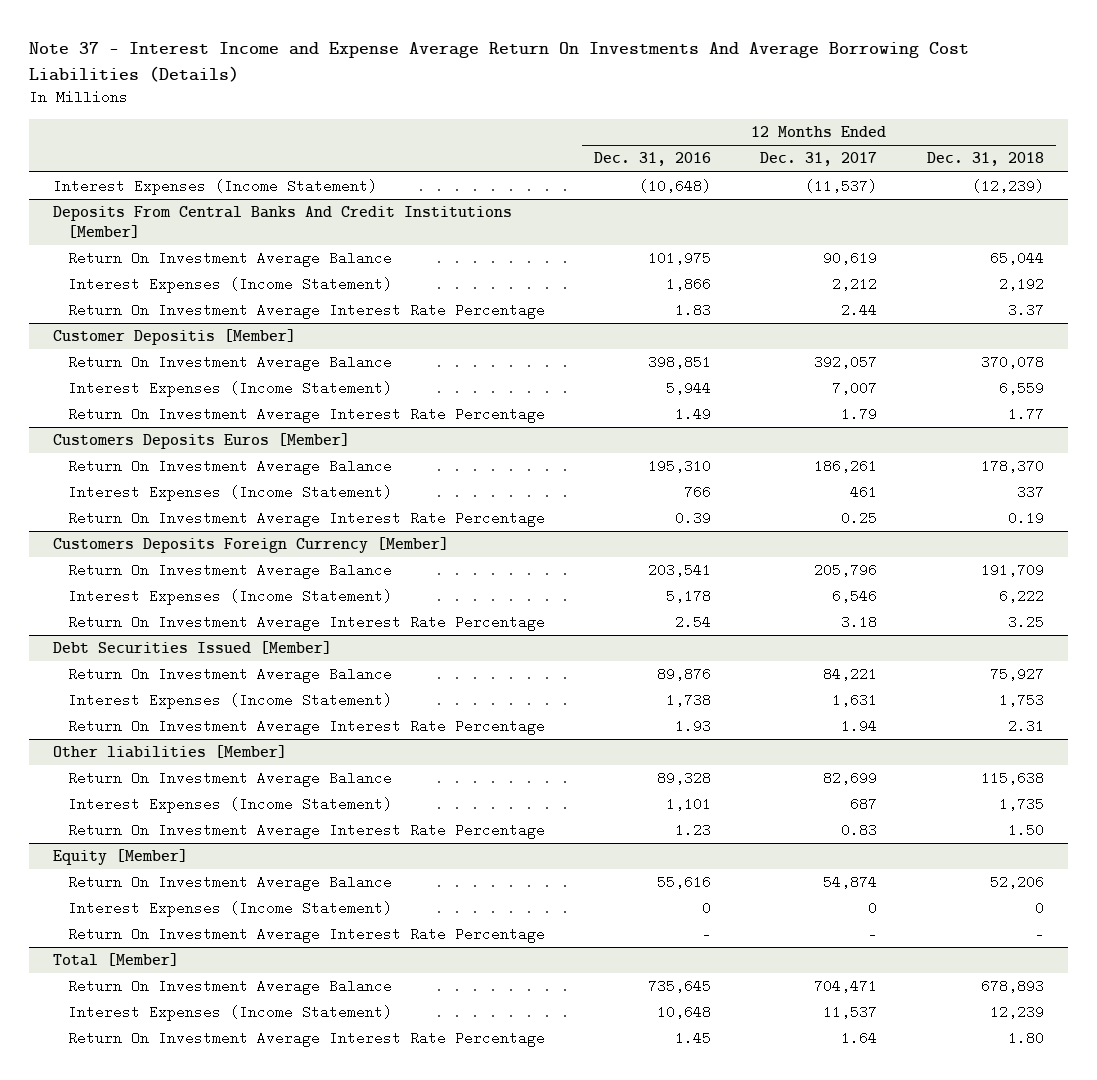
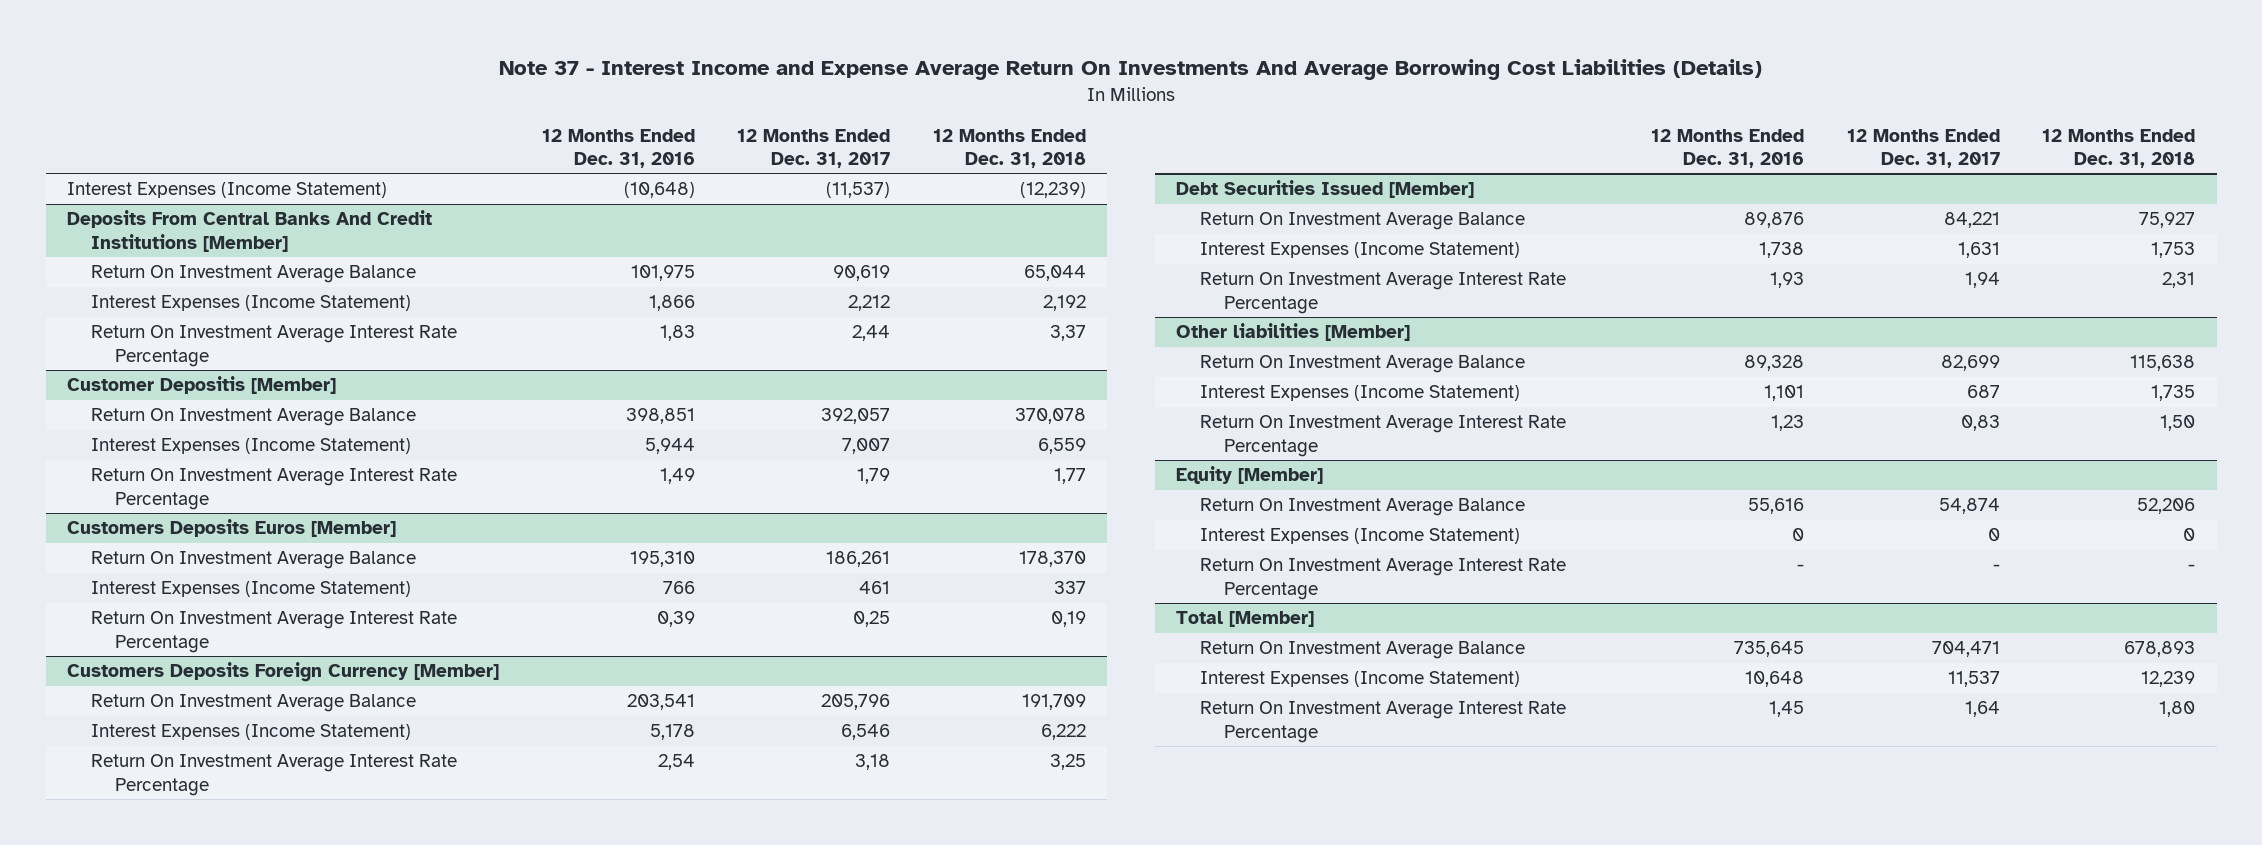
[675,303,712,318] 1.83 -> [659,325,695,342] 1,83
[841,303,878,318] 2.44 -> [852,325,891,342] 2,44
[1007,303,1044,318] 3.37 -> [1049,325,1086,342] 3,37
[675,407,712,422] 1.49 -> [659,468,695,485] 1,49
[841,407,878,422] 1.79 -> [857,468,891,485] 1,79
[1007,407,1044,422] 1.77 -> [1053,468,1086,485] 1,77
[675,511,712,526] 0.39 -> [656,611,695,628] 0,39
[841,511,878,526] 0.25 -> [853,611,891,628] 0,25
[1007,511,1044,526] 0.19 -> [1050,611,1086,628] 0,19
[675,615,712,630] 2.54 -> [657,754,695,771] 2,54
[841,615,878,630] 3.18 -> [855,754,891,771] 3,18
[1007,615,1044,630] 3.25 -> [1049,754,1086,771] 3,25
[675,719,712,734] 1.93 -> [1770,272,1805,289] 1,93
[841,719,878,734] 1.94 -> [1964,272,2000,289] 1,94
[1007,719,1044,734] 2.31 -> [2162,272,2196,289] 2,31
[675,823,712,838] 1.23 -> [1771,415,1805,432] 1,23
[841,823,878,838] 0.83 -> [1960,415,2000,432] 0,83
[1007,823,1044,838] 1.50 -> [2160,415,2196,432] 1,50
[675,1031,712,1046] 1.45 -> [1769,701,1805,718] 1,45
[841,1031,878,1046] 1.64 -> [1964,701,2000,718] 1,64
[1007,1031,1044,1046] 1.80 -> [2159,701,2196,718] 1,80

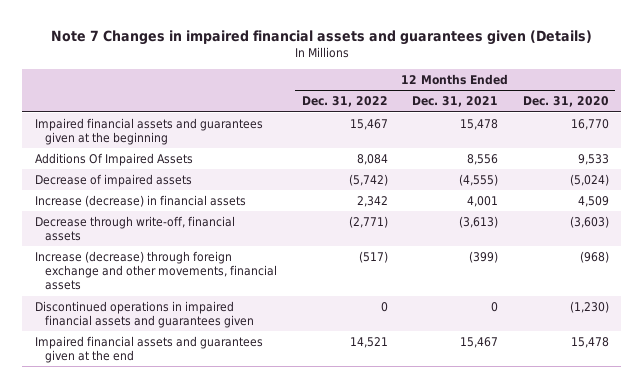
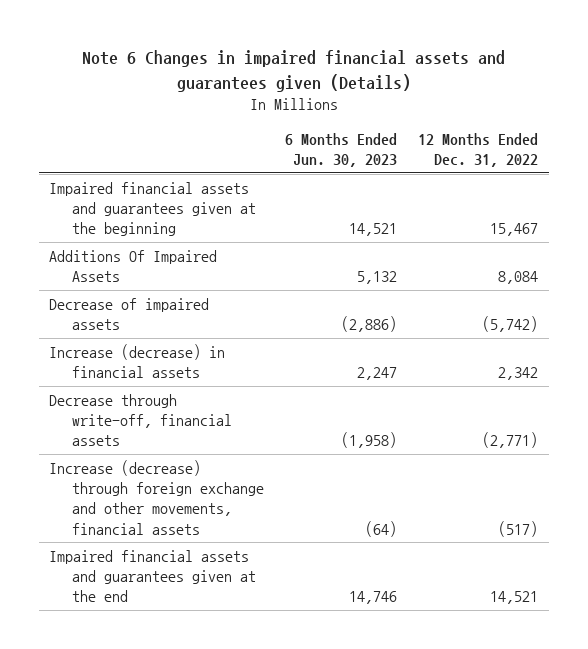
[50,29,592,45] Note 7 Changes in impaired financial assets and guarantees given (Details) -> [81,50,505,92] Note 6 Changes in impaired financial assets and guarantees given (Details)
[412,96,499,108] Dec. 31, 2021 -> none
[522,96,609,108] Dec. 31, 2020 -> none
none -> [285,132,398,167] 6 Months Ended Jun. 30, 2023
[34,301,254,329] Discontinued operations in impaired financial assets and guarantees given -> none

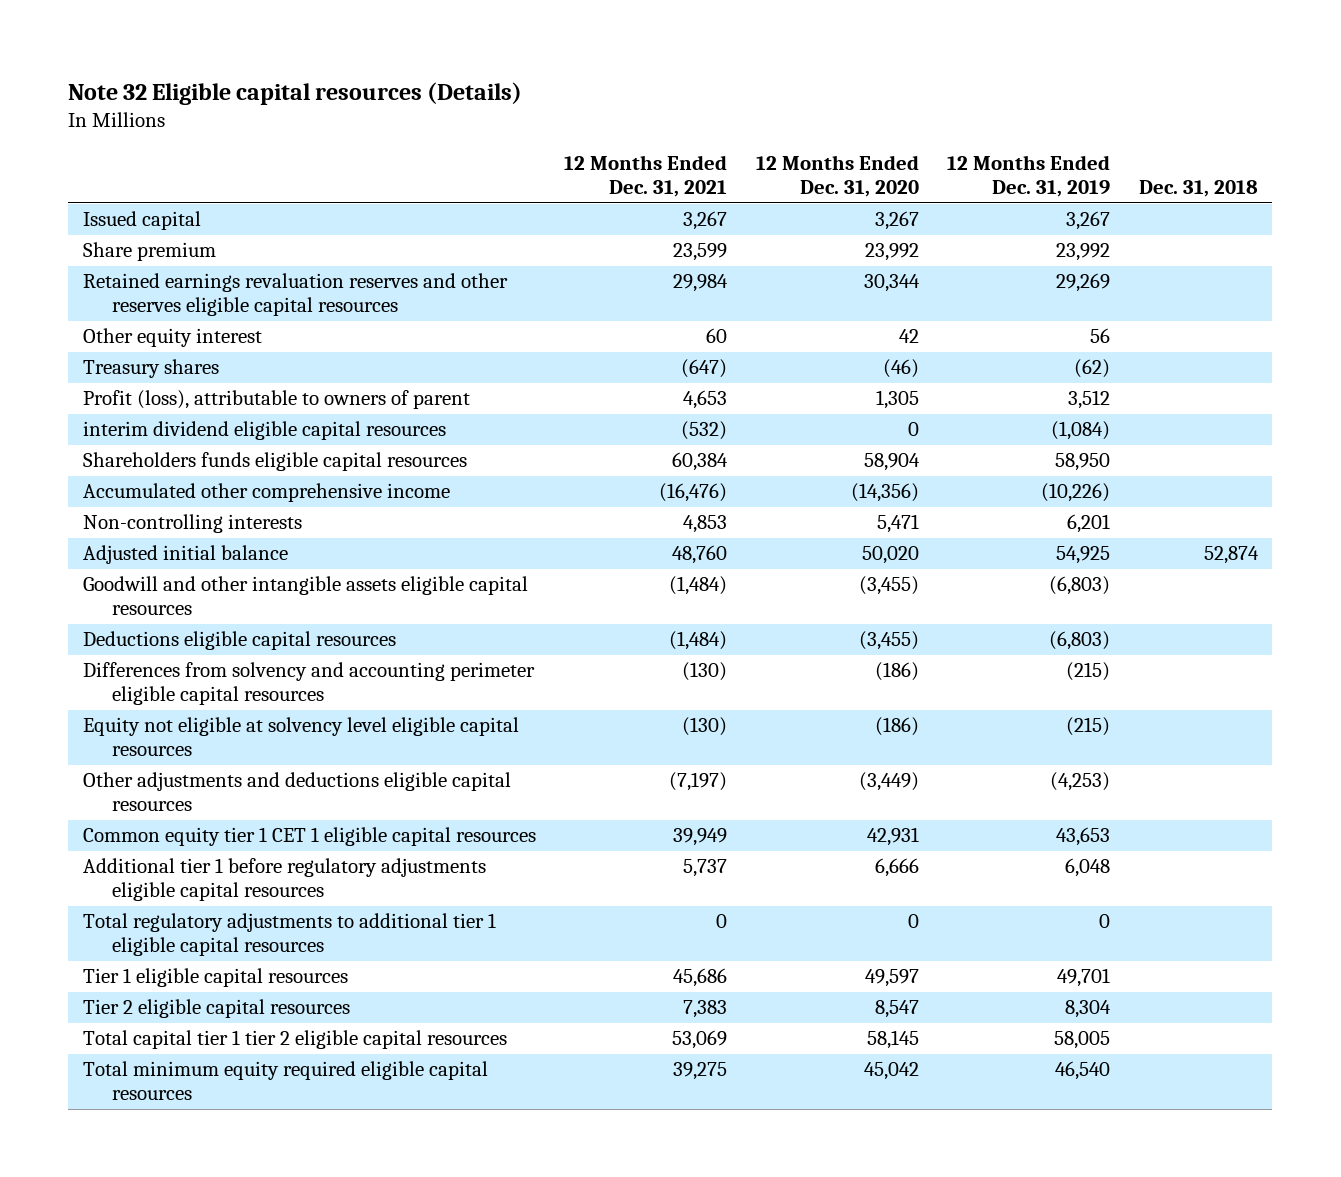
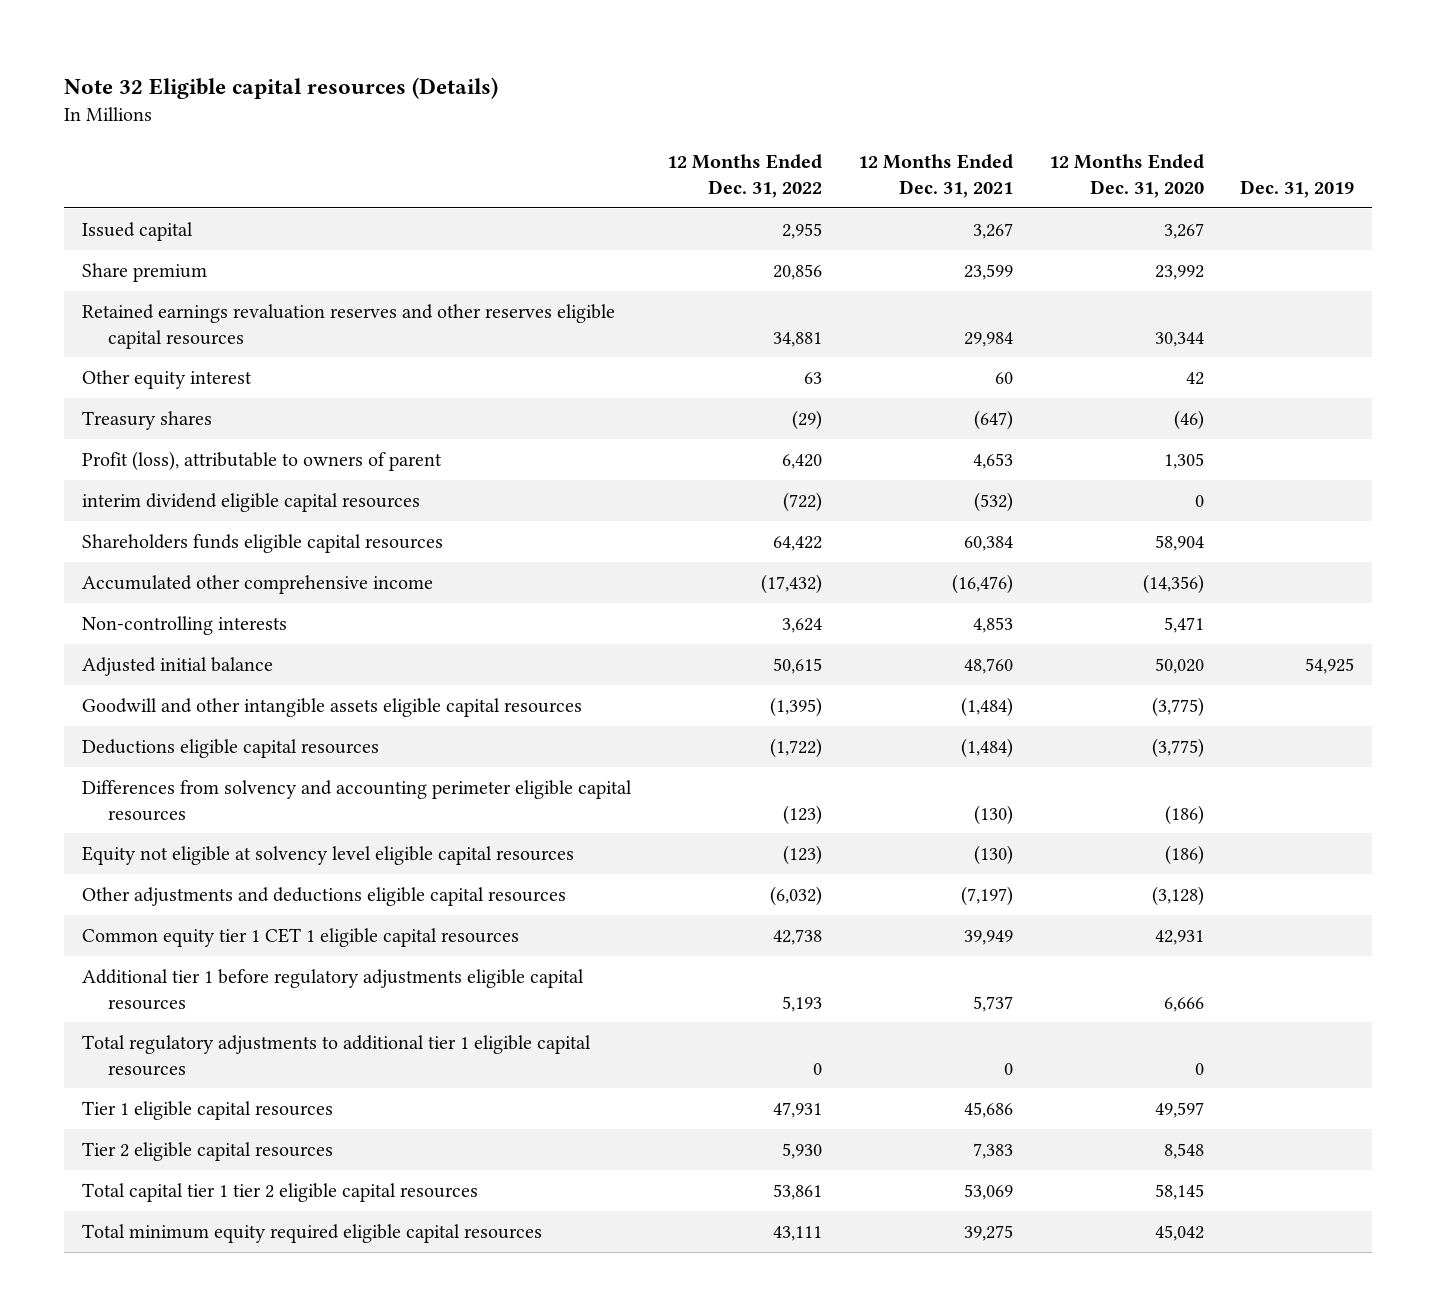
[947,155,1111,197] 12 Months Ended Dec. 31, 2019 -> none
[1139,179,1259,197] Dec. 31, 2018 -> none
none -> [666,154,822,198] 12 Months Ended Dec. 31, 2022
none -> [1240,179,1355,198] Dec. 31, 2019
[858,576,919,596] (3,455) -> [1152,696,1205,717] (3,775)
[858,631,919,651] (3,455) -> [1152,737,1205,758] (3,775)
[858,772,919,792] (3,449) -> [1152,885,1205,906] (3,128)
[874,1000,919,1019] 8,547 -> [1164,1142,1205,1159] 8,548

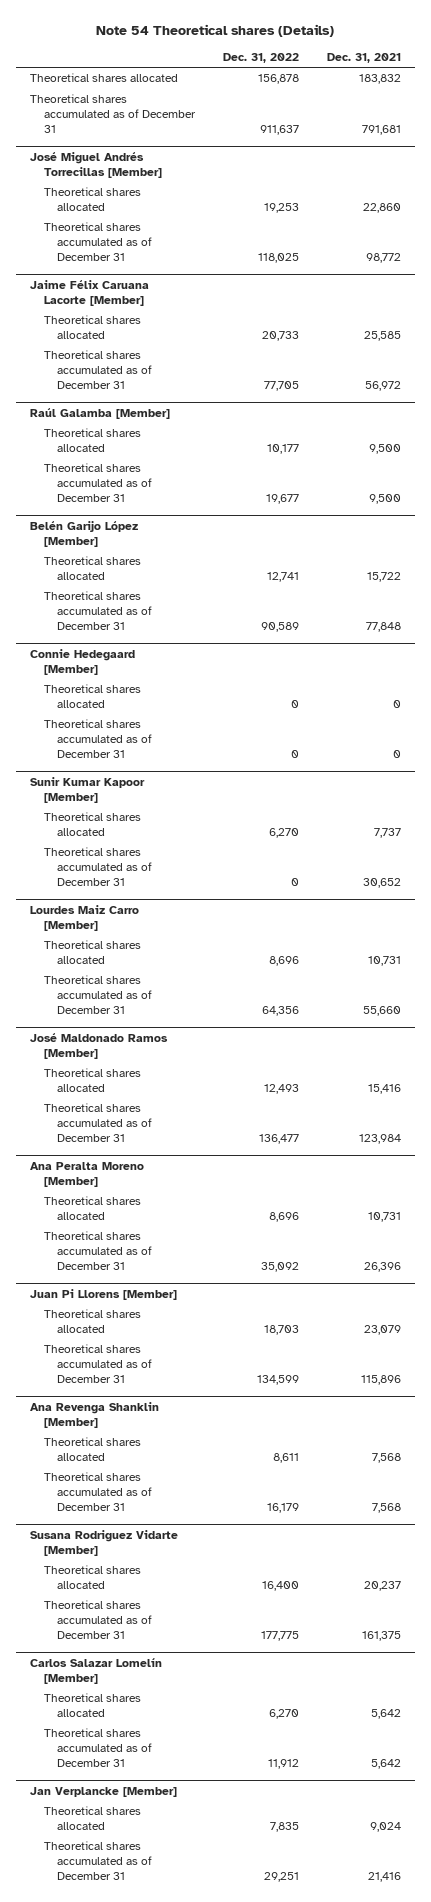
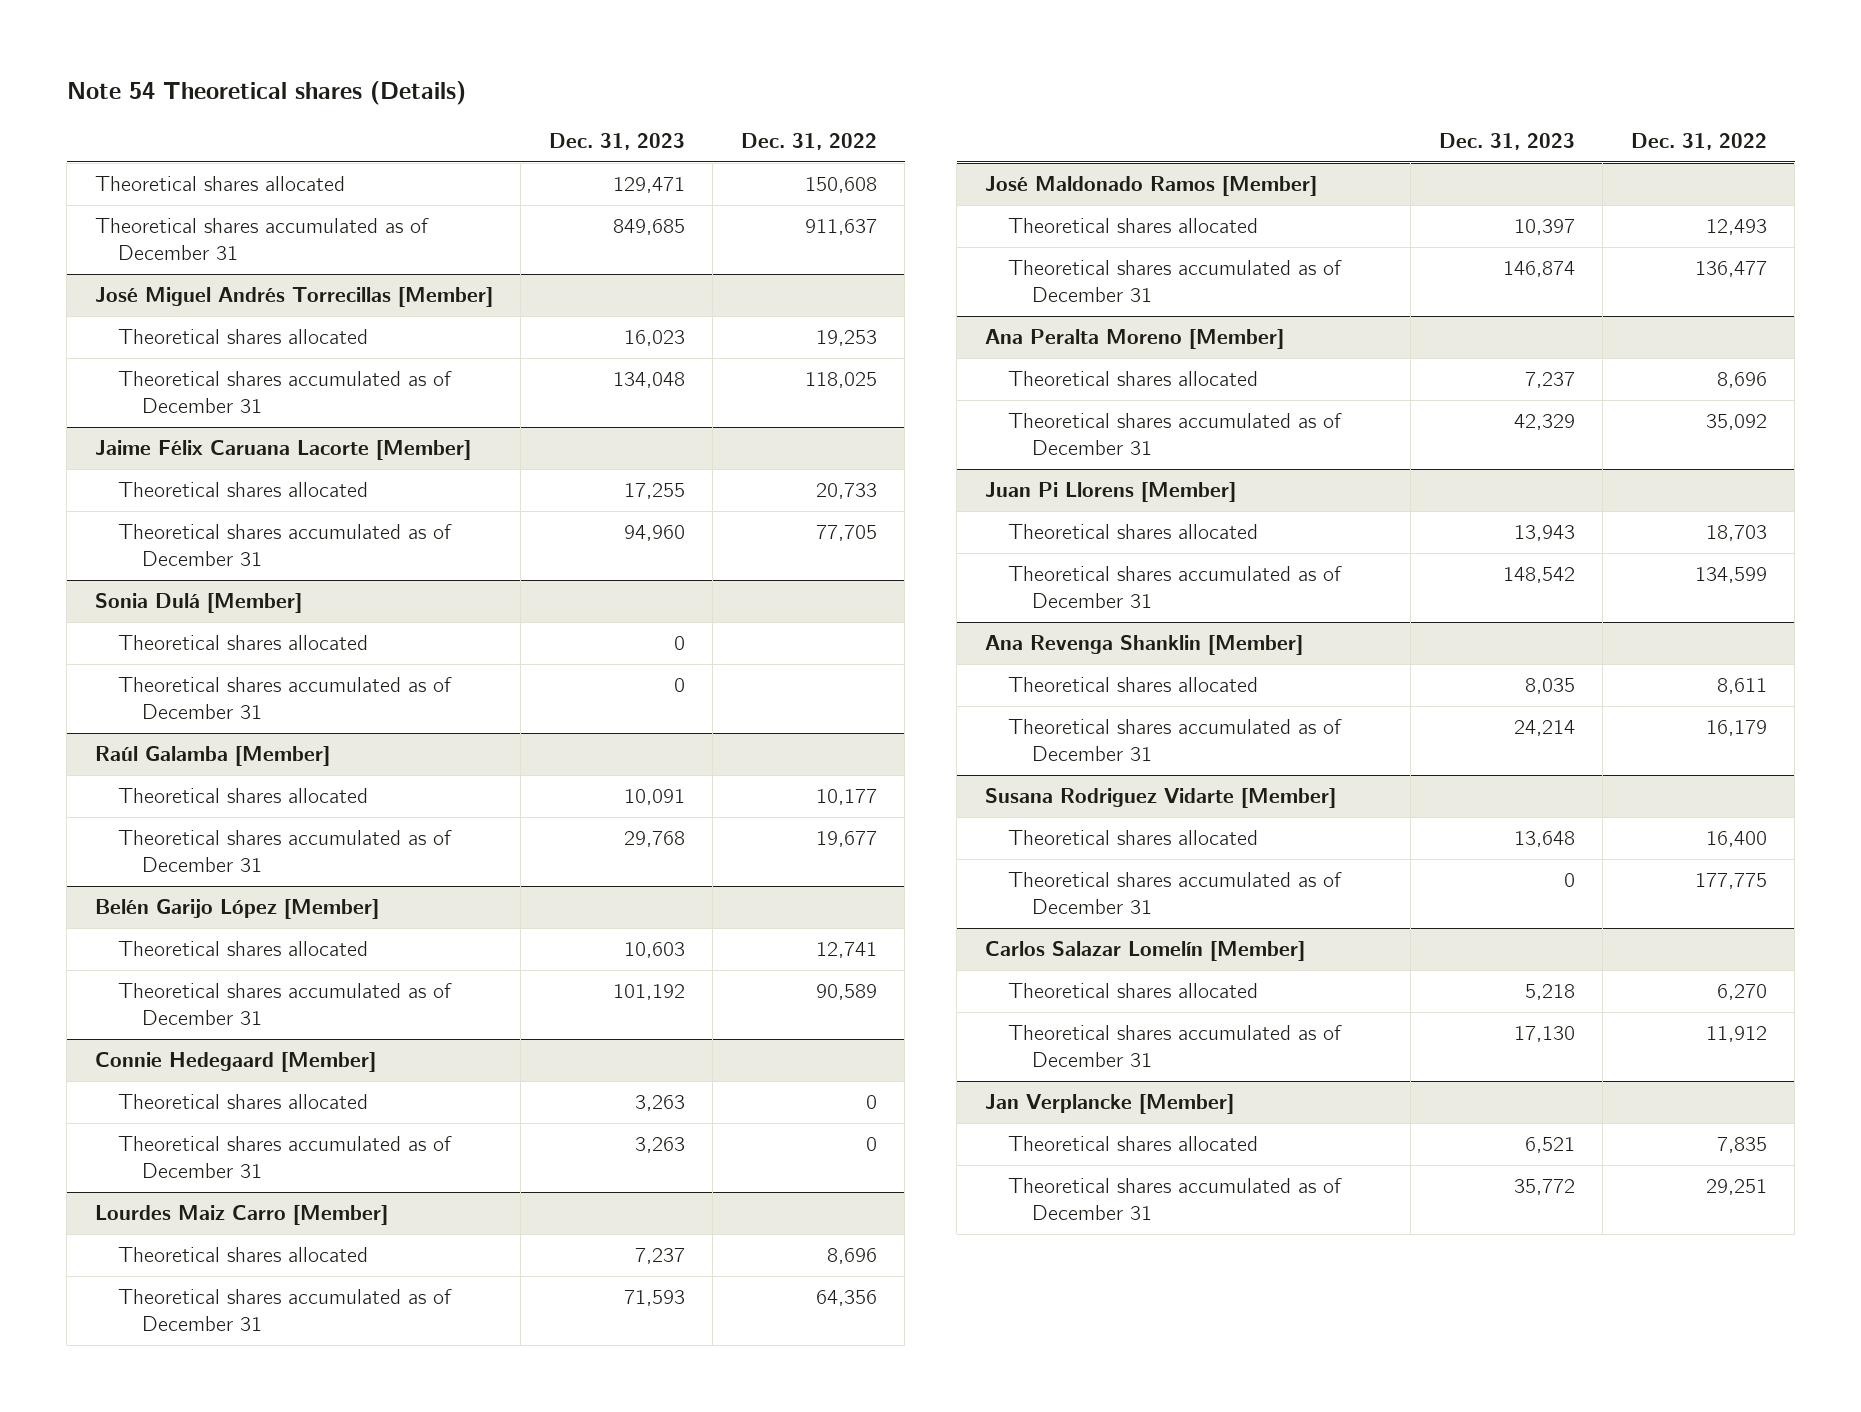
[326,53,401,64] Dec. 31, 2021 -> none
none -> [548,133,685,151] Dec. 31, 2023
[257,74,299,85] 156,878 -> [804,177,877,194] 150,608
none -> [94,593,302,614] Sonia Dulá [Member]
none -> [118,635,369,651] Theoretical shares allocated
none -> [118,677,453,719] Theoretical shares accumulated as of December 31
[29,776,145,803] Sunir Kumar Kapoor [Member] -> none
[43,812,141,837] Theoretical shares allocated -> none
[43,847,153,886] Theoretical shares accumulated as of December 31 -> none

